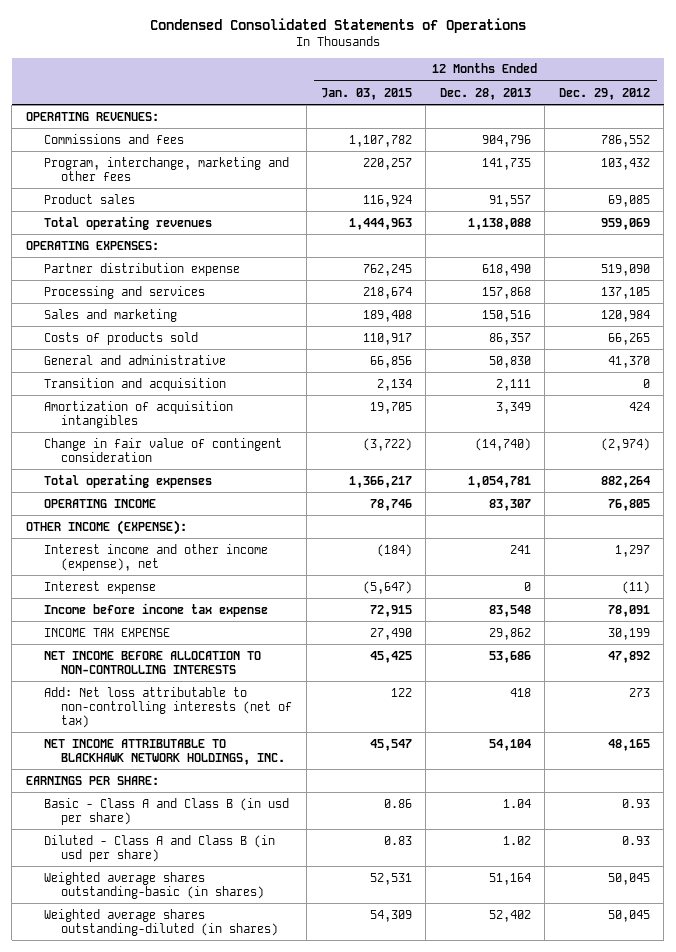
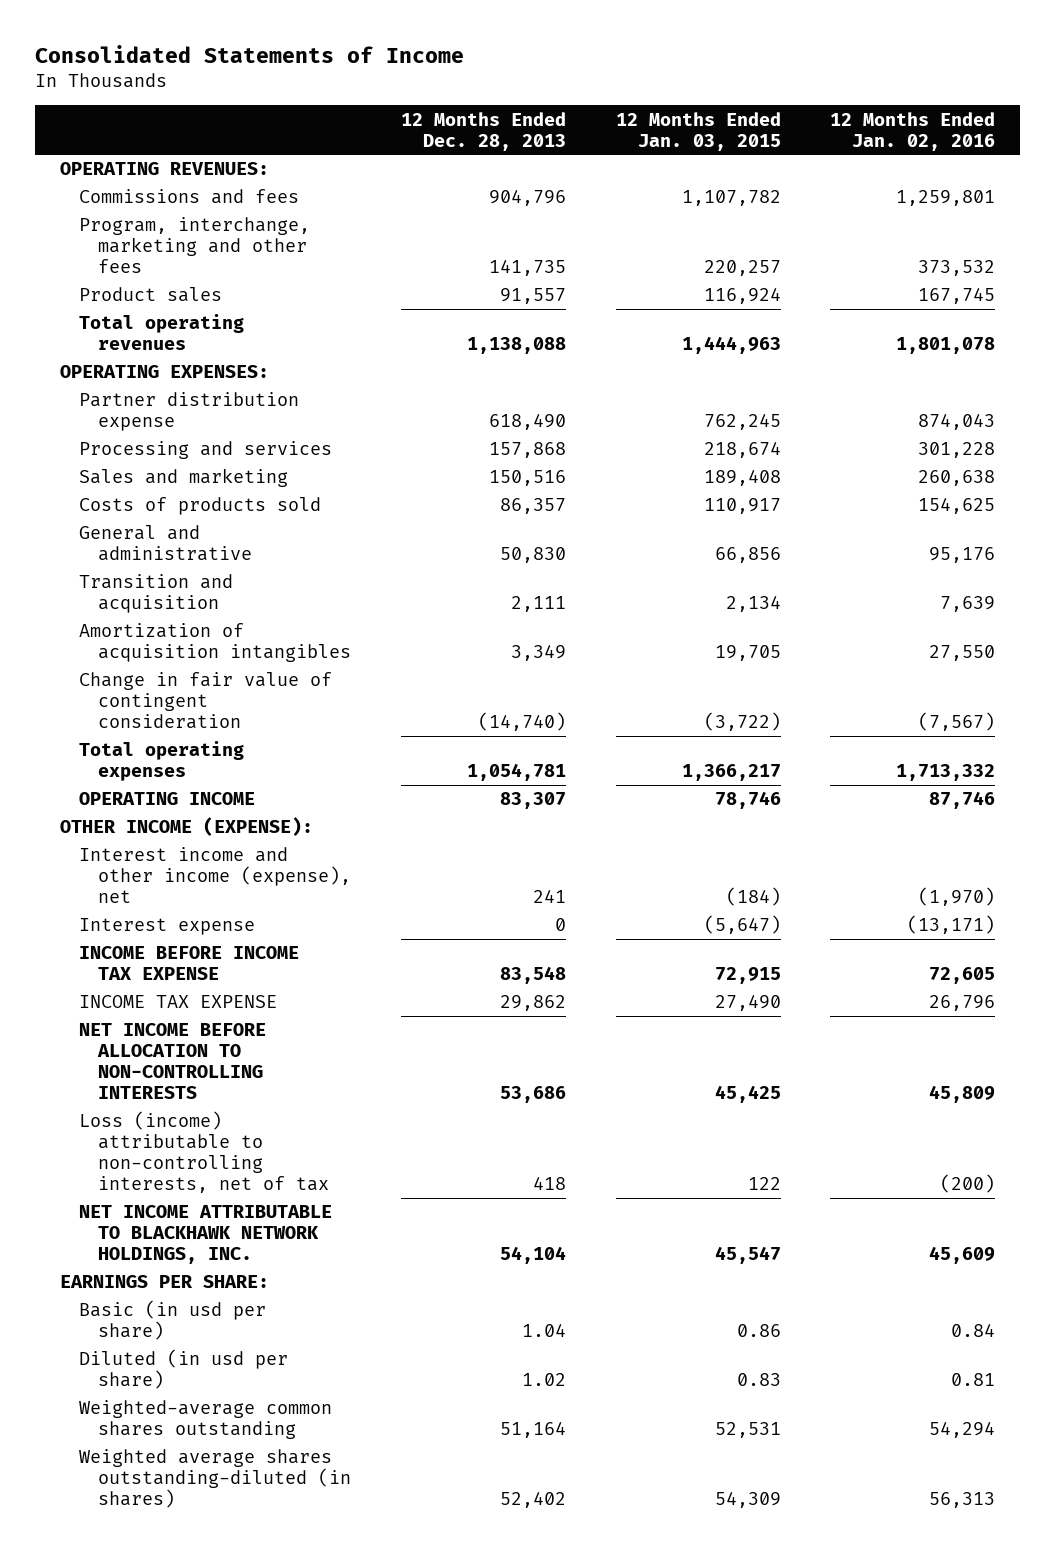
[149,17,526,33] Condensed Consolidated Statements of Operations -> [34,45,464,64] Consolidated Statements of Income
[558,87,650,100] Dec. 29, 2012 -> none
none -> [830,111,996,151] 12 Months Ended Jan. 02, 2016
[43,602,268,617] Income before income tax expense -> [78,946,299,981] INCOME BEFORE INCOME TAX EXPENSE
[43,686,293,728] Add: Net loss attributable to non-controlling interests (net of tax) -> [78,1111,329,1194] Loss (income) attributable to non-controlling interests, net of tax
[43,797,289,825] Basic - Class A and Class B (in usd per share) -> [78,1300,266,1341] Basic (in usd per share)
[43,834,275,862] Diluted - Class A and Class B (in usd per share) -> [78,1349,288,1390] Diluted (in usd per share)
[43,871,265,899] Weighted average shares outstanding-basic (in shares) -> [78,1400,332,1440] Weighted-average common shares outstanding

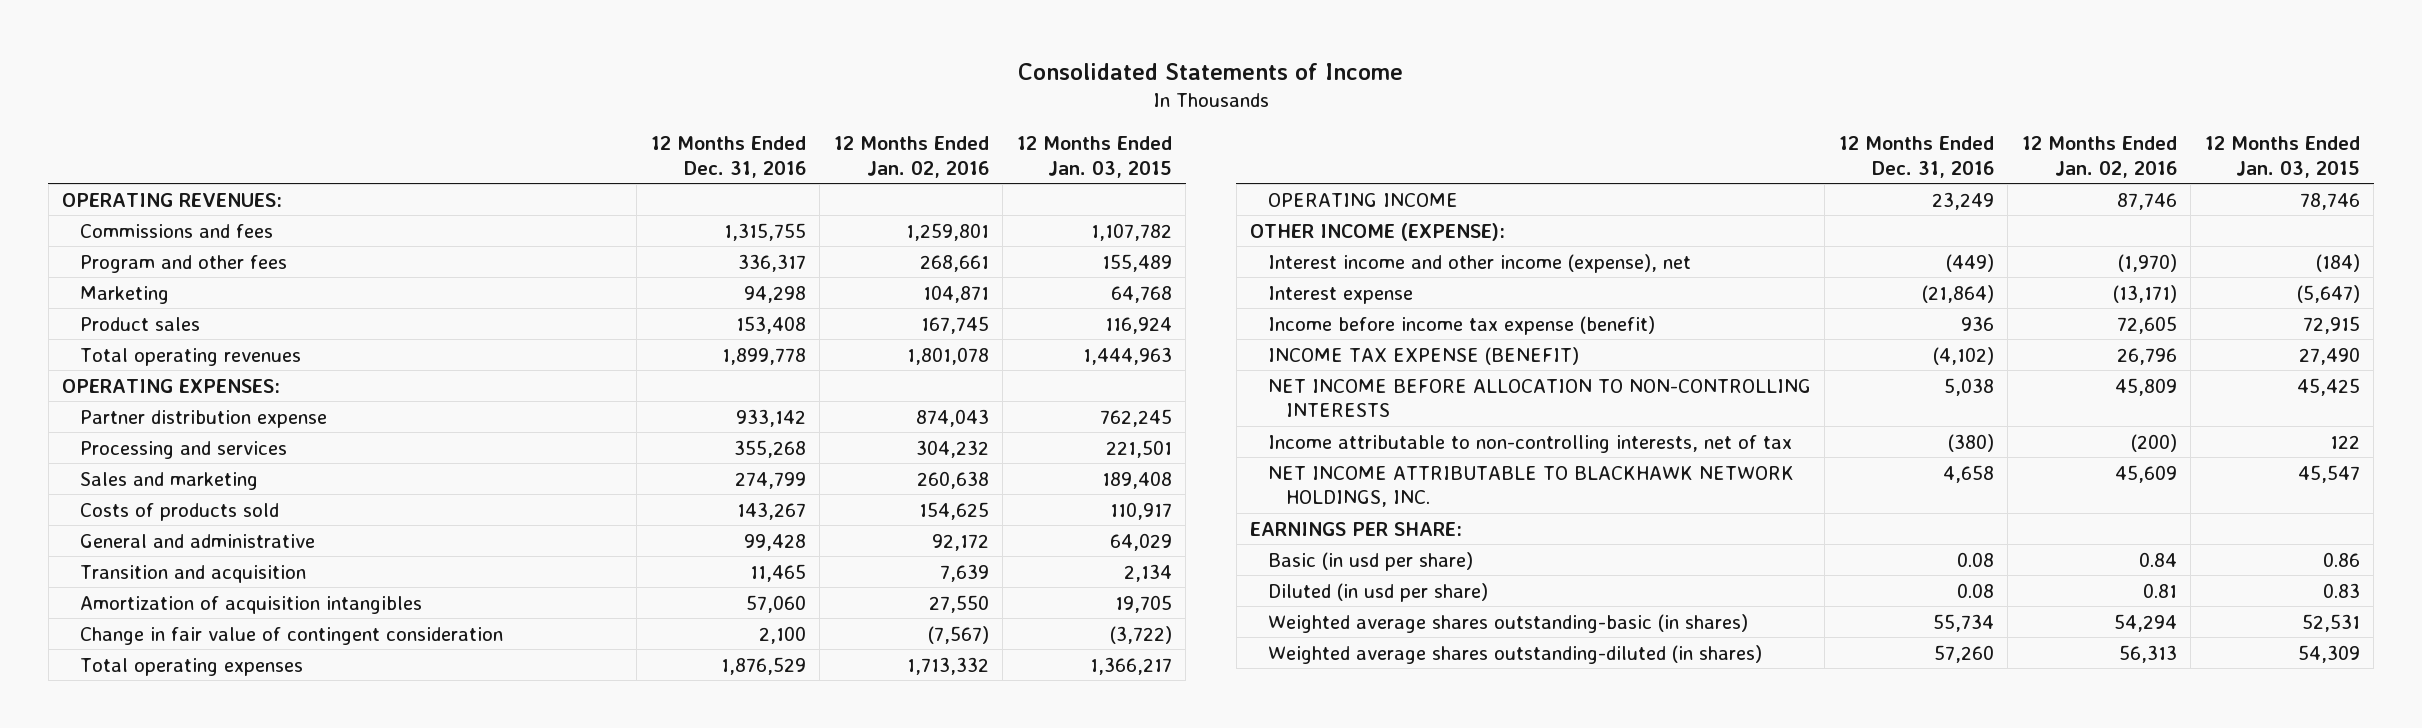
[400,111,566,151] 12 Months Ended Dec. 28, 2013 -> none
none -> [650,135,806,178] 12 Months Ended Dec. 31, 2016
[78,217,310,274] Program, interchange, marketing and other fees -> [79,254,287,273] Program and other fees
[703,260,781,277] 220,257 -> [1101,253,1172,272] 155,489
[918,260,996,277] 373,532 -> [919,254,989,272] 268,661
none -> [79,285,169,304] Marketing
[703,442,781,459] 218,674 -> [1105,439,1172,458] 221,501
[918,442,996,459] 301,228 -> [915,439,989,458] 304,232
[714,547,781,564] 66,856 -> [1109,532,1172,551] 64,029
[929,547,996,564] 95,176 -> [931,533,989,551] 92,172
[78,946,299,981] INCOME BEFORE INCOME TAX EXPENSE -> [1267,315,1655,335] Income before income tax expense (benefit)
[78,995,277,1009] INCOME TAX EXPENSE -> [1267,346,1579,365] INCOME TAX EXPENSE (BENEFIT)
[78,1111,329,1194] Loss (income) attributable to non-controlling interests, net of tax -> [1267,434,1792,453] Income attributable to non-controlling interests, net of tax
[78,1400,332,1440] Weighted-average common shares outstanding -> [1267,613,1748,633] Weighted average shares outstanding-basic (in shares)

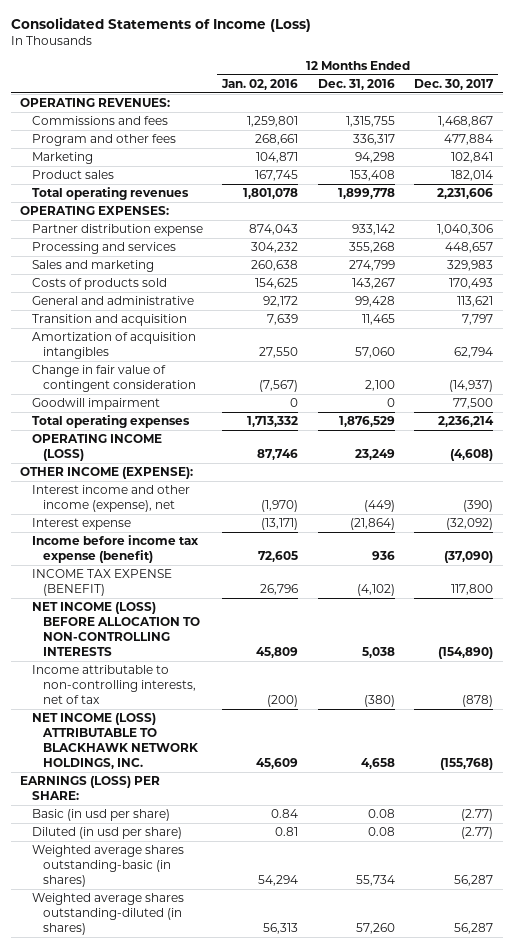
[1017,62,1403,80] Consolidated Statements of Income -> [10,17,311,33] Consolidated Statements of Income (Loss)
[1016,135,1172,178] 12 Months Ended Jan. 03, 2015 -> none
none -> [414,78,495,90] Dec. 30, 2017
none -> [31,398,160,411] Goodwill impairment
[1267,192,1458,207] OPERATING INCOME -> [31,434,162,461] OPERATING INCOME (LOSS)
[1267,378,1811,418] NET INCOME BEFORE ALLOCATION TO NON-CONTROLLING INTERESTS -> [31,602,201,656] NET INCOME (LOSS) BEFORE ALLOCATION TO NON-CONTROLLING INTERESTS
[1267,465,1794,508] NET INCOME ATTRIBUTABLE TO BLACKHAWK NETWORK HOLDINGS, INC. -> [31,713,199,769] NET INCOME (LOSS) ATTRIBUTABLE TO BLACKHAWK NETWORK HOLDINGS, INC.
[1250,521,1463,536] EARNINGS PER SHARE: -> [20,776,161,800] EARNINGS (LOSS) PER SHARE:

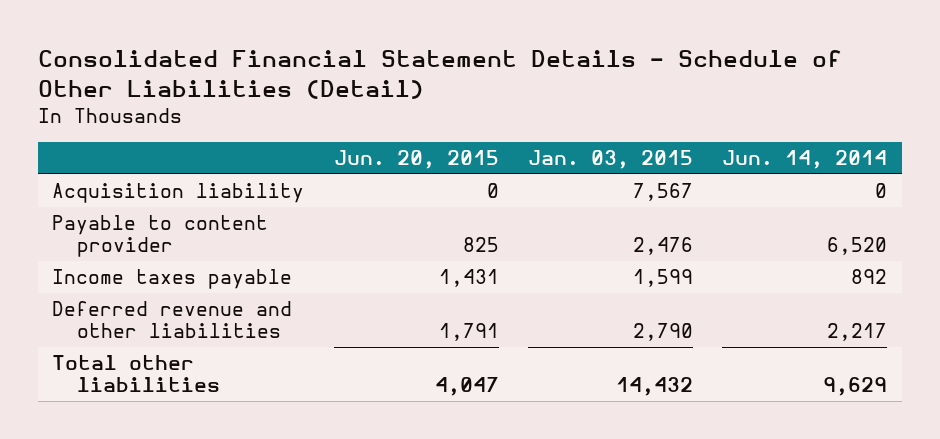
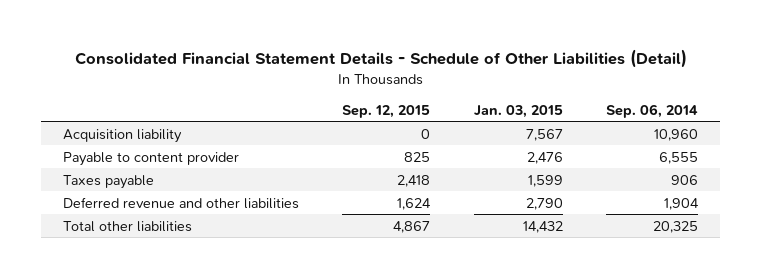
[333,149,499,169] Jun. 20, 2015 -> none
[722,149,888,169] Jun. 14, 2014 -> none
none -> [342,104,431,118] Sep. 12, 2015
none -> [606,103,699,118] Sep. 06, 2014
[52,269,293,290] Income taxes payable -> [63,174,155,189] Taxes payable

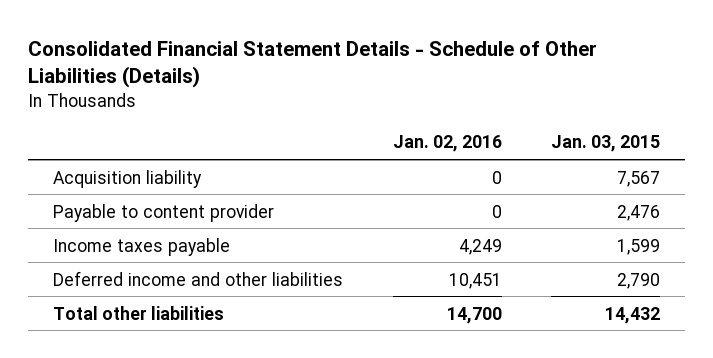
[74,48,687,68] Consolidated Financial Statement Details - Schedule of Other Liabilities (Detail) -> [28,40,598,89] Consolidated Financial Statement Details - Schedule of Other Liabilities (Details)
[342,104,431,118] Sep. 12, 2015 -> none
[606,103,699,118] Sep. 06, 2014 -> none
none -> [392,135,502,153] Jan. 02, 2016
[63,174,155,189] Taxes payable -> [52,237,230,256] Income taxes payable
[63,196,300,209] Deferred revenue and other liabilities -> [52,270,343,286] Deferred income and other liabilities

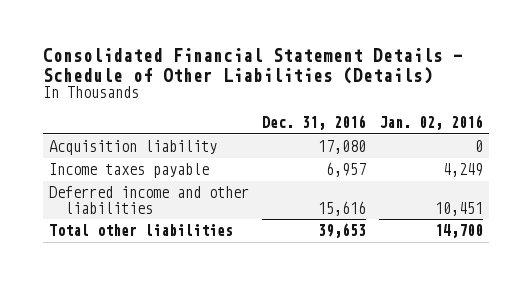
[551,135,661,153] Jan. 03, 2015 -> none
none -> [261,114,366,130] Dec. 31, 2016
[52,203,274,222] Payable to content provider -> none

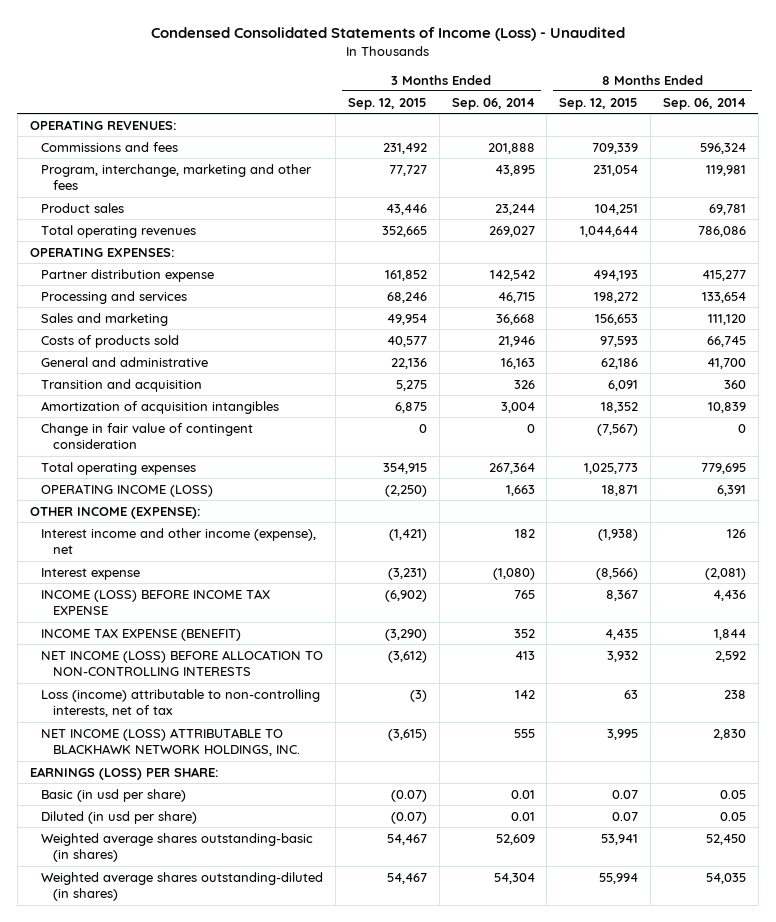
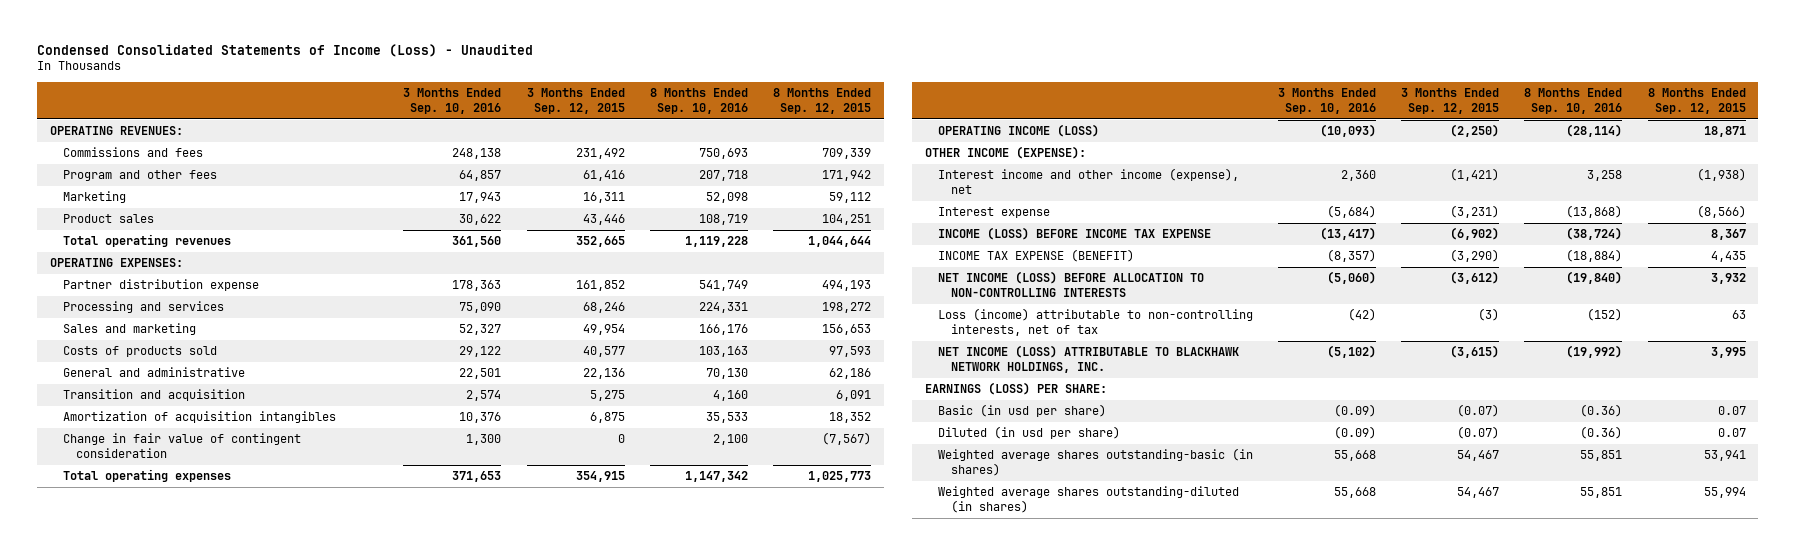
[451,97,535,110] Sep. 06, 2014 -> none
[662,97,746,110] Sep. 06, 2014 -> none
none -> [403,88,502,114] 3 Months Ended Sep. 10, 2016
none -> [649,88,748,114] 8 Months Ended Sep. 10, 2016
[41,163,313,191] Program, interchange, marketing and other fees -> [63,170,218,182] Program and other fees
[388,164,427,176] 77,727 -> [582,170,625,182] 61,416
[593,164,639,176] 231,054 -> [822,170,872,182] 171,942
none -> [63,191,127,204] Marketing

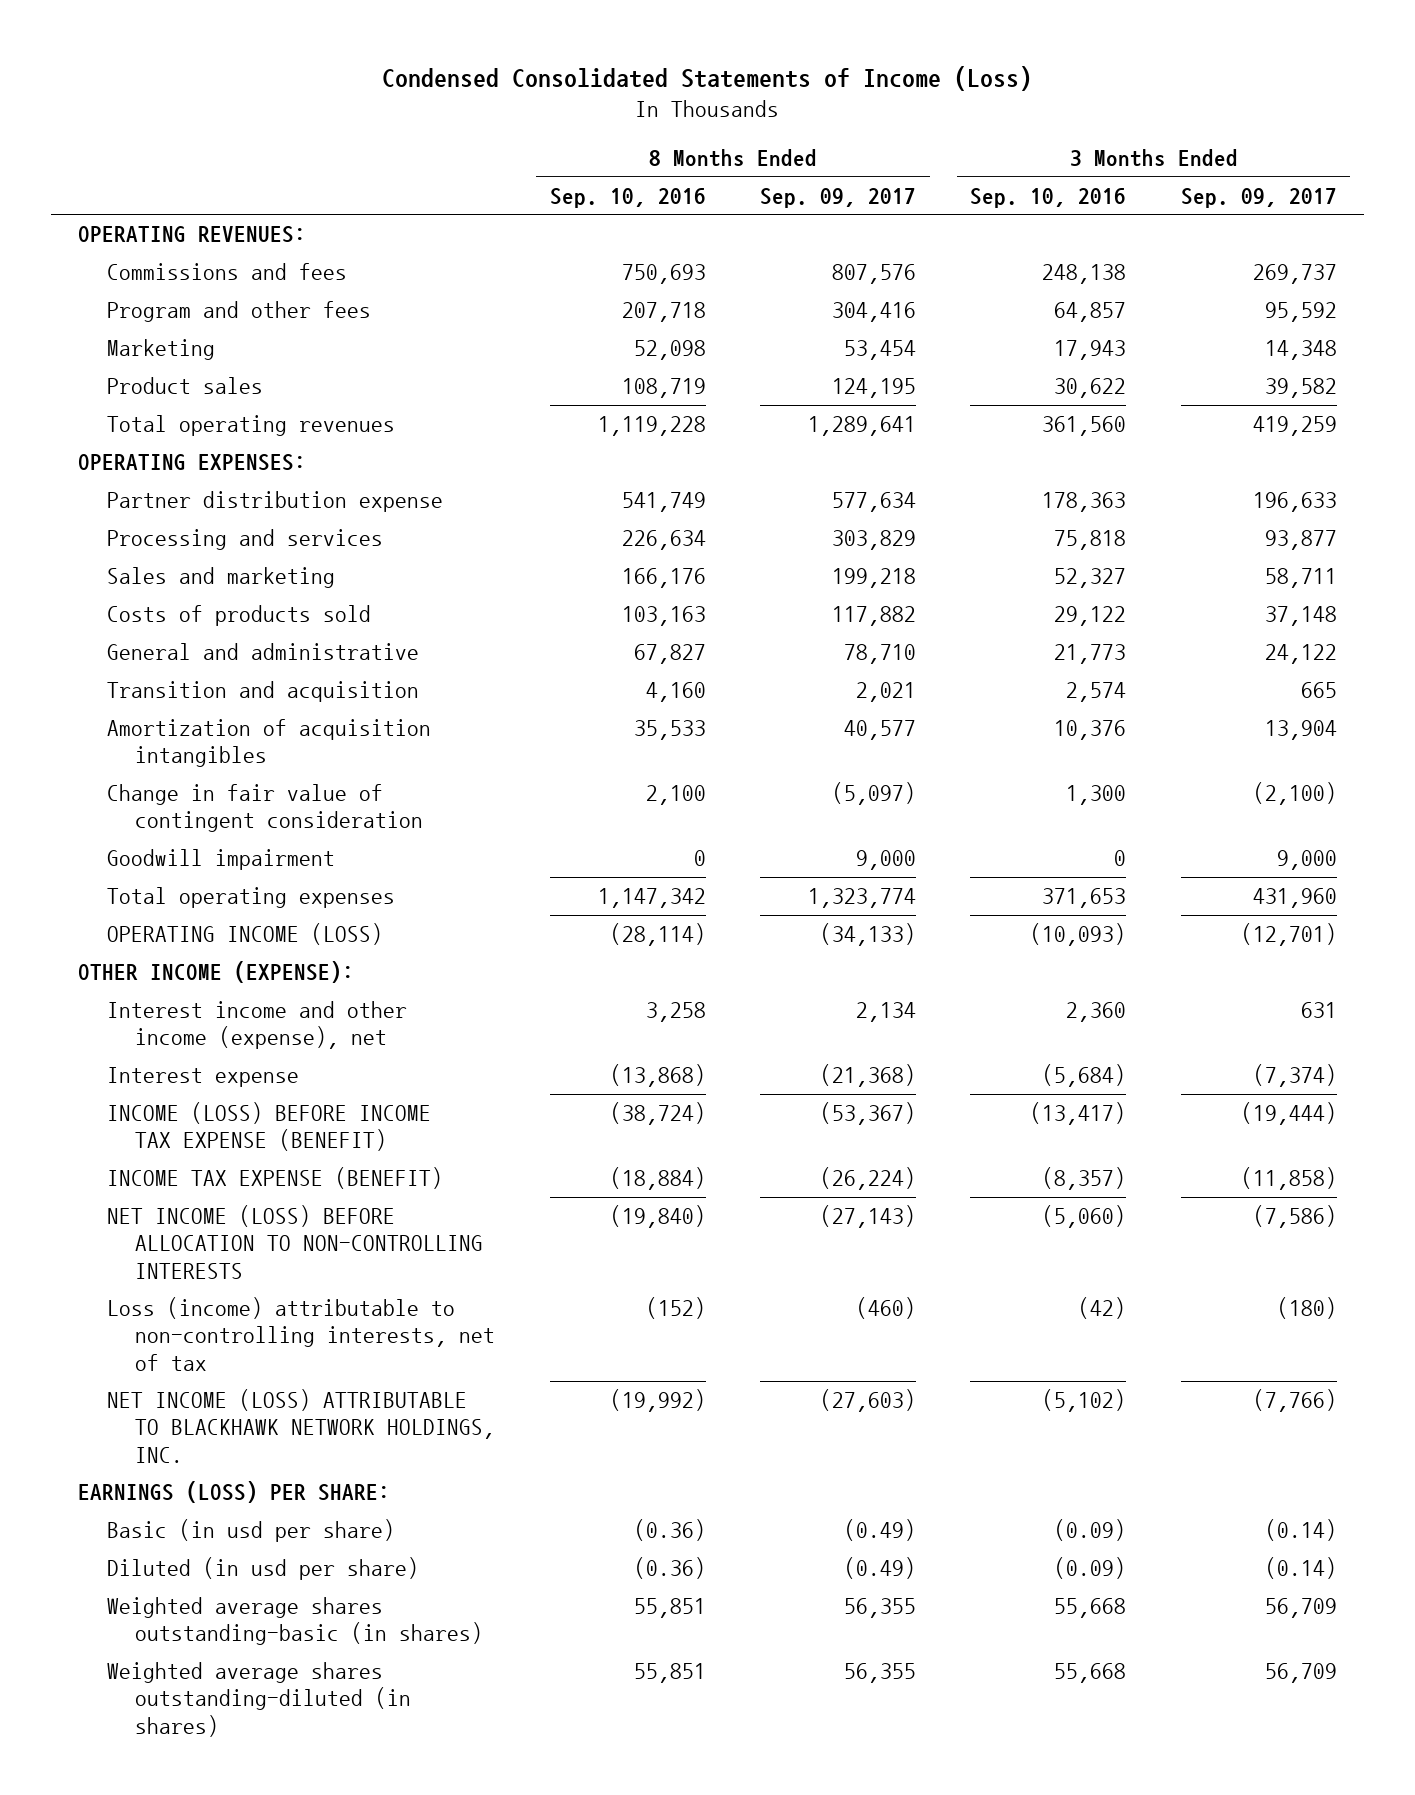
[37,44,534,58] Condensed Consolidated Statements of Income (Loss) - Unaudited -> [382,65,1033,91] Condensed Consolidated Statements of Income (Loss)
[526,88,625,114] 3 Months Ended Sep. 12, 2015 -> none
[773,88,872,114] 8 Months Ended Sep. 12, 2015 -> none
none -> [760,187,917,208] Sep. 09, 2017
none -> [1180,187,1337,208] Sep. 09, 2017
[459,302,502,314] 75,090 -> [1054,530,1127,551] 75,818
[698,302,748,314] 224,331 -> [621,530,706,551] 226,634
[459,368,502,380] 22,501 -> [1054,644,1127,665] 21,773
[705,368,748,380] 70,130 -> [633,644,706,665] 67,827
none -> [106,849,335,871] Goodwill impairment
[937,227,1211,241] INCOME (LOSS) BEFORE INCOME TAX EXPENSE -> [106,1102,431,1152] INCOME (LOSS) BEFORE INCOME TAX EXPENSE (BENEFIT)

